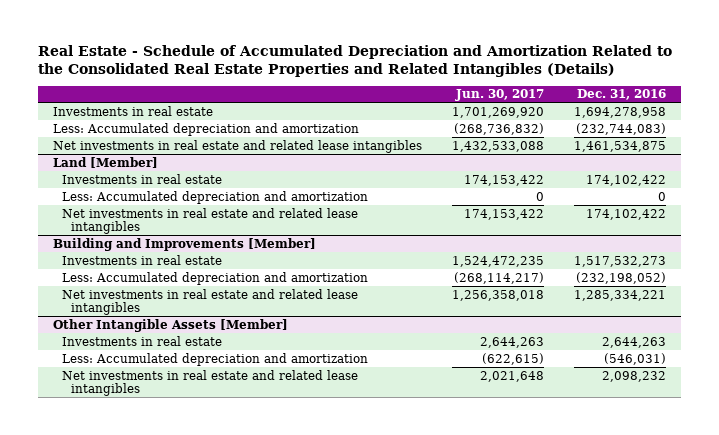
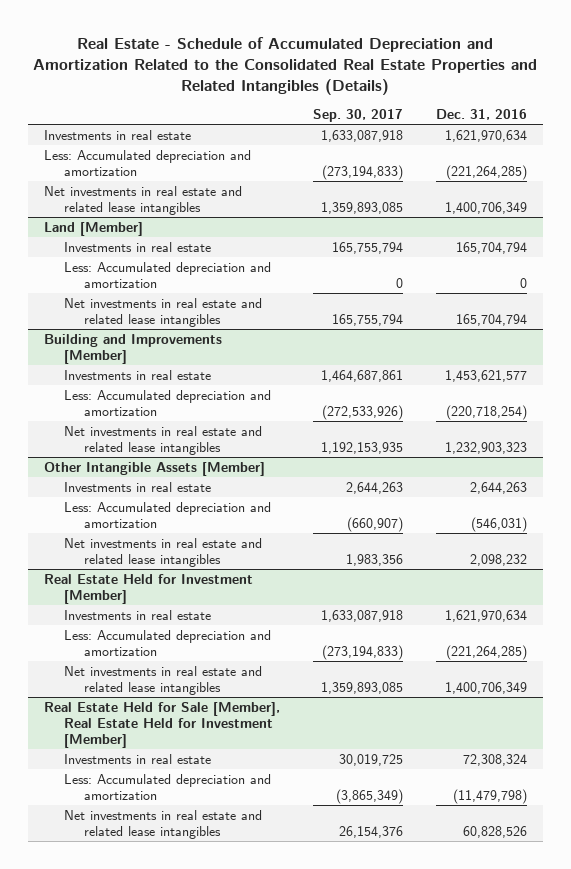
[454,89,544,102] Jun. 30, 2017 -> none
none -> [312,109,403,123] Sep. 30, 2017
[574,106,667,118] 1,694,278,958 -> [444,129,527,142] 1,621,970,634
[576,122,667,135] (232,744,083) -> [445,164,527,180] (221,264,285)
[574,140,667,152] 1,461,534,875 -> [444,201,527,214] 1,400,706,349
[586,174,667,186] 174,102,422 -> [455,241,527,254] 165,704,794
[586,208,667,220] 174,102,422 -> [455,313,527,326] 165,704,794
[574,255,667,267] 1,517,532,273 -> [444,369,527,382] 1,453,621,577
[576,271,667,284] (232,198,052) -> [445,404,527,420] (220,718,254)
[574,289,667,301] 1,285,334,221 -> [444,441,527,454] 1,232,903,323
none -> [44,573,254,604] Real Estate Held for Investment [Member]
none -> [63,609,211,620] Investments in real estate
none -> [63,629,271,656] Less: Accumulated depreciation and amortization
none -> [63,665,262,695] Net investments in real estate and related lease intangibles
none -> [44,701,281,748] Real Estate Held for Sale [Member], Real Estate Held for Investment [Member]
none -> [63,753,211,764] Investments in real estate
none -> [63,773,271,800] Less: Accumulated depreciation and amortization
none -> [63,809,262,839] Net investments in real estate and related lease intangibles

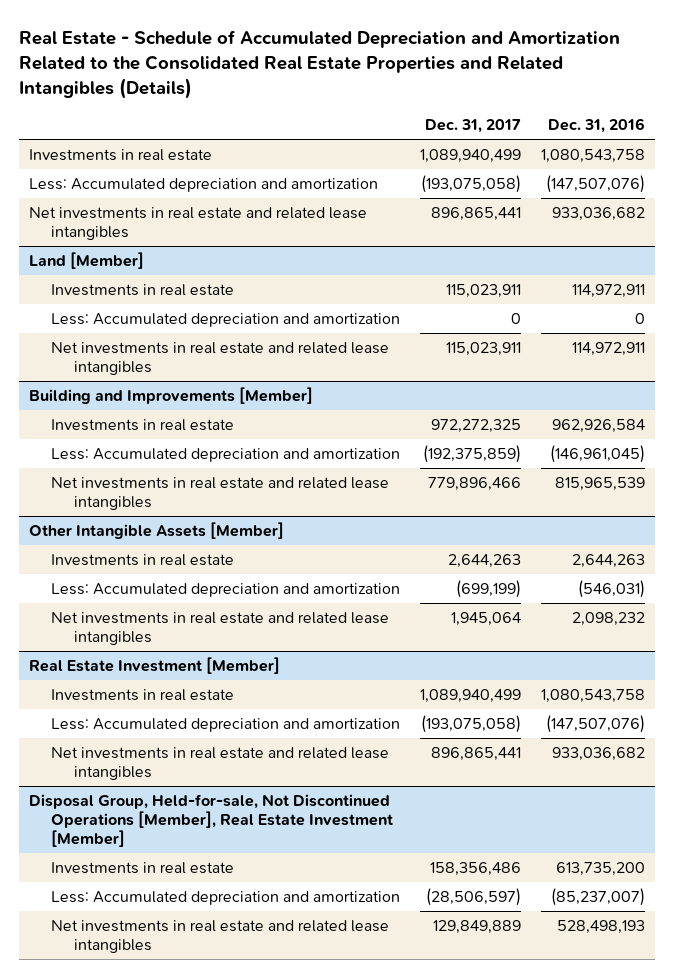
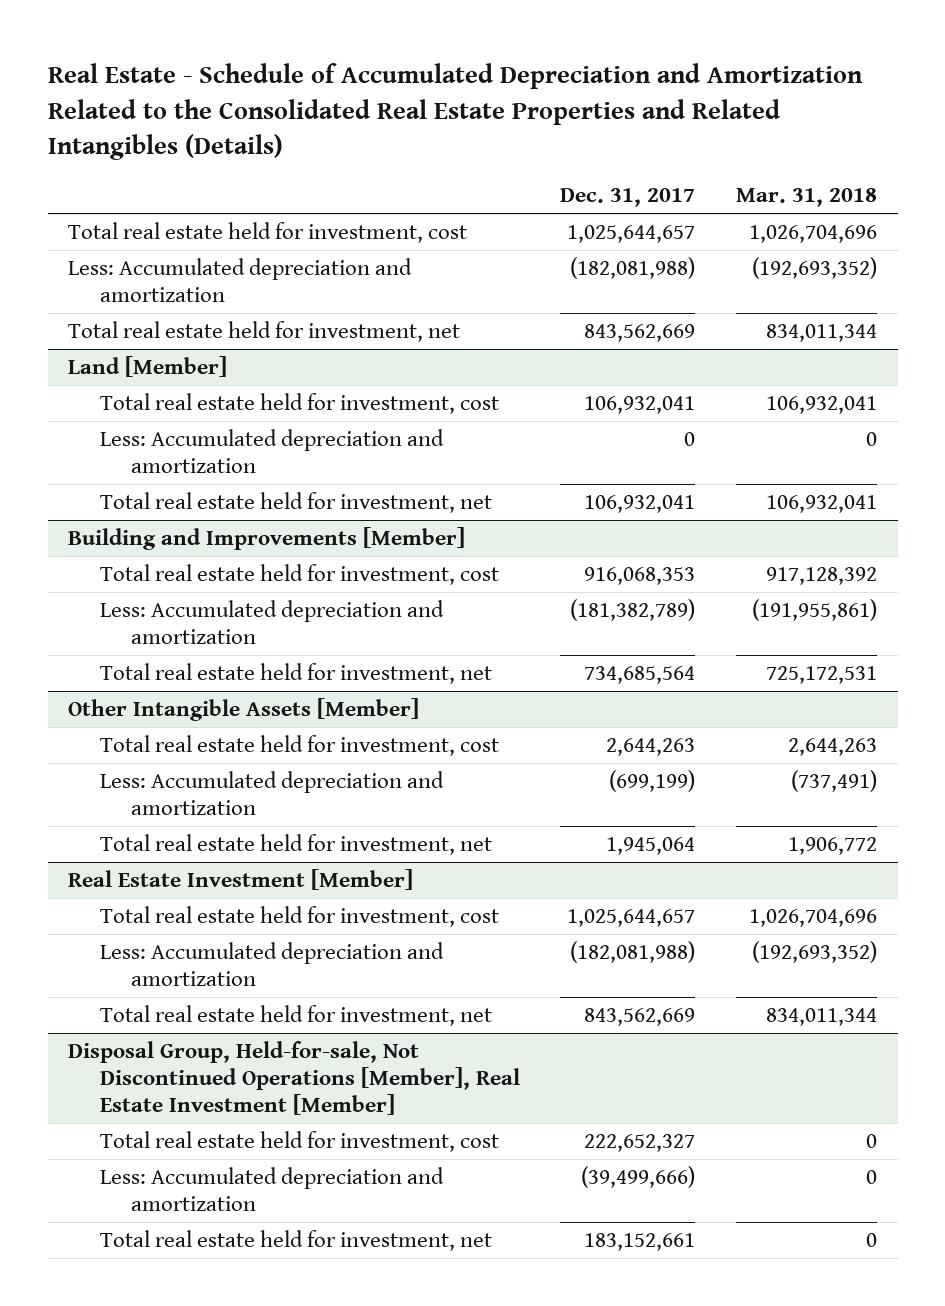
[548,118,646,134] Dec. 31, 2016 -> none
none -> [736,188,878,208] Mar. 31, 2018
[28,149,212,162] Investments in real estate -> [68,222,468,244] Total real estate held for investment, cost
[420,149,522,164] 1,089,940,499 -> [567,225,696,244] 1,025,644,657
[421,175,522,194] (193,075,058) -> [570,257,696,280] (182,081,988)
[28,207,367,240] Net investments in real estate and related lease intangibles -> [68,321,461,343] Total real estate held for investment, net
[431,207,522,222] 896,865,441 -> [584,324,696,343] 843,562,669
[51,284,235,297] Investments in real estate -> [99,393,499,415] Total real estate held for investment, cost
[446,284,522,299] 115,023,911 -> [584,396,696,415] 106,932,041
[51,342,390,375] Net investments in real estate and related lease intangibles -> [99,492,492,514] Total real estate held for investment, net
[446,342,522,357] 115,023,911 -> [584,495,696,514] 106,932,041
[51,419,235,432] Investments in real estate -> [99,564,499,586] Total real estate held for investment, cost
[431,419,522,434] 972,272,325 -> [584,567,696,586] 916,068,353
[423,445,522,464] (192,375,859) -> [570,599,696,622] (181,382,789)
[51,477,390,510] Net investments in real estate and related lease intangibles -> [99,663,492,685] Total real estate held for investment, net
[428,477,522,492] 779,896,466 -> [584,666,696,685] 734,685,564
[51,554,235,567] Investments in real estate -> [99,735,499,757] Total real estate held for investment, cost
[51,612,390,645] Net investments in real estate and related lease intangibles -> [99,834,492,856] Total real estate held for investment, net
[51,689,235,702] Investments in real estate -> [99,906,499,928] Total real estate held for investment, cost
[420,689,522,704] 1,089,940,499 -> [567,909,696,928] 1,025,644,657
[421,715,522,734] (193,075,058) -> [570,941,696,964] (182,081,988)
[51,747,390,780] Net investments in real estate and related lease intangibles -> [99,1005,492,1027] Total real estate held for investment, net
[431,747,522,762] 896,865,441 -> [584,1008,696,1027] 843,562,669
[51,862,235,875] Investments in real estate -> [99,1131,499,1153] Total real estate held for investment, cost
[430,862,522,877] 158,356,486 -> [584,1134,696,1153] 222,652,327
[426,888,522,907] (28,506,597) -> [581,1166,696,1189] (39,499,666)
[51,920,390,953] Net investments in real estate and related lease intangibles -> [99,1230,492,1252] Total real estate held for investment, net
[433,920,522,935] 129,849,889 -> [584,1233,696,1252] 183,152,661

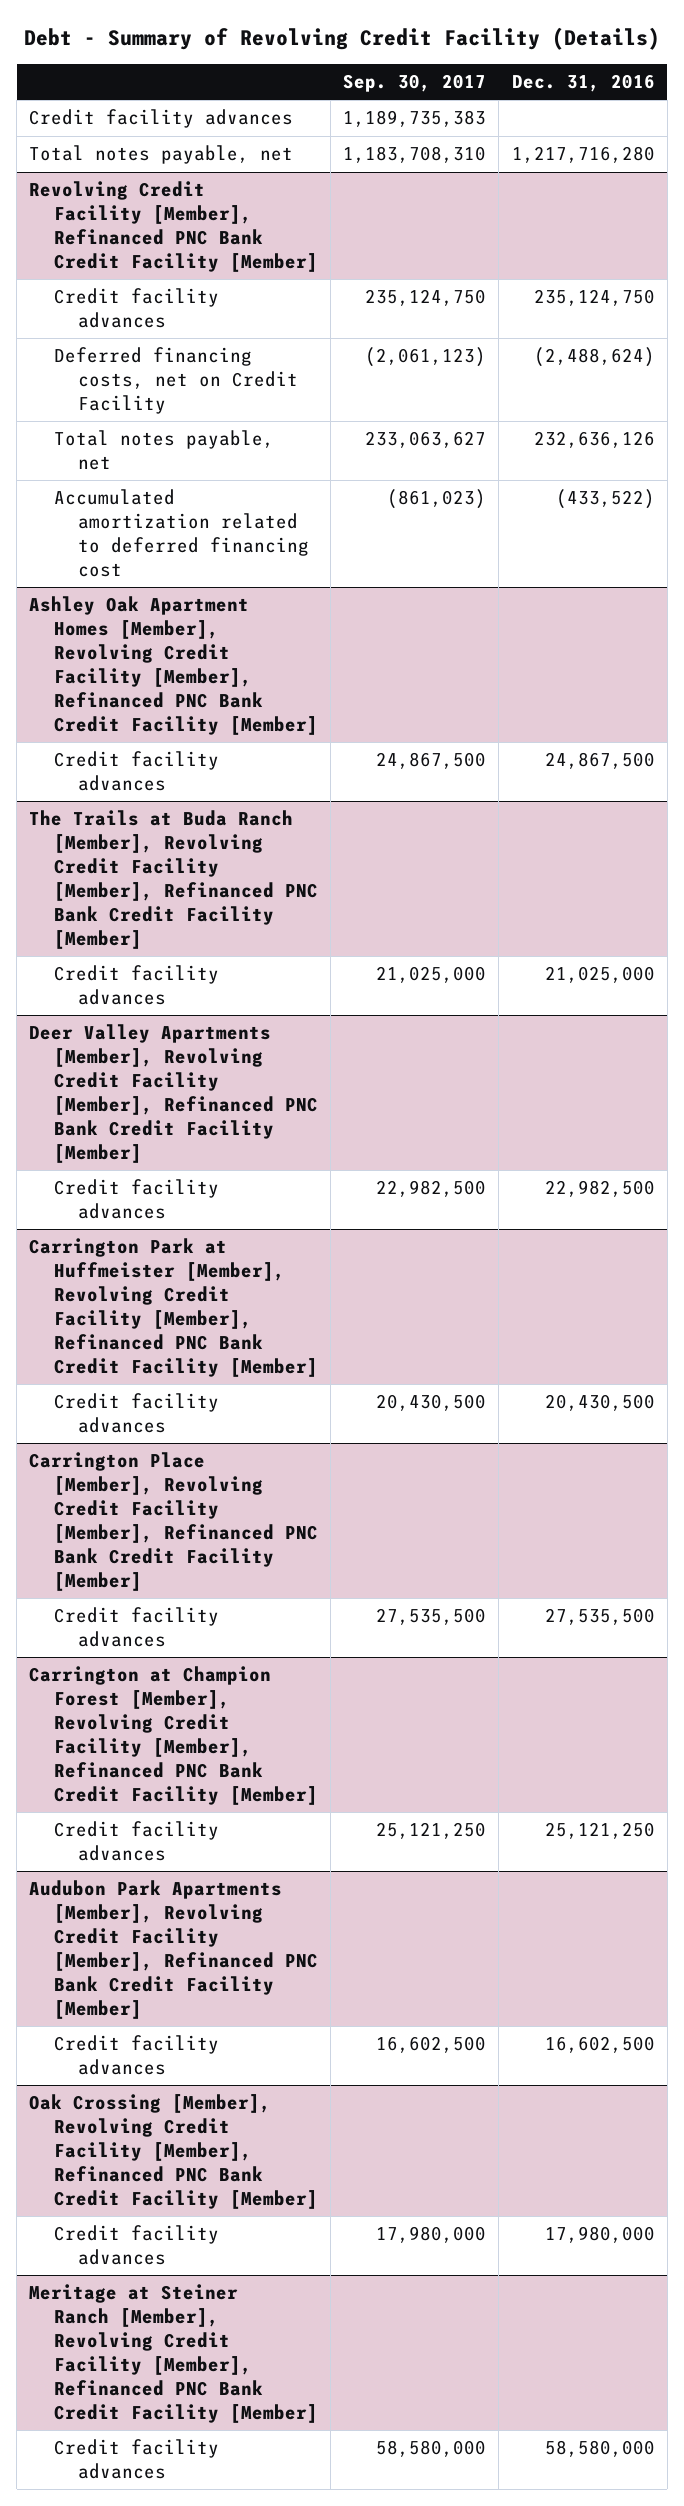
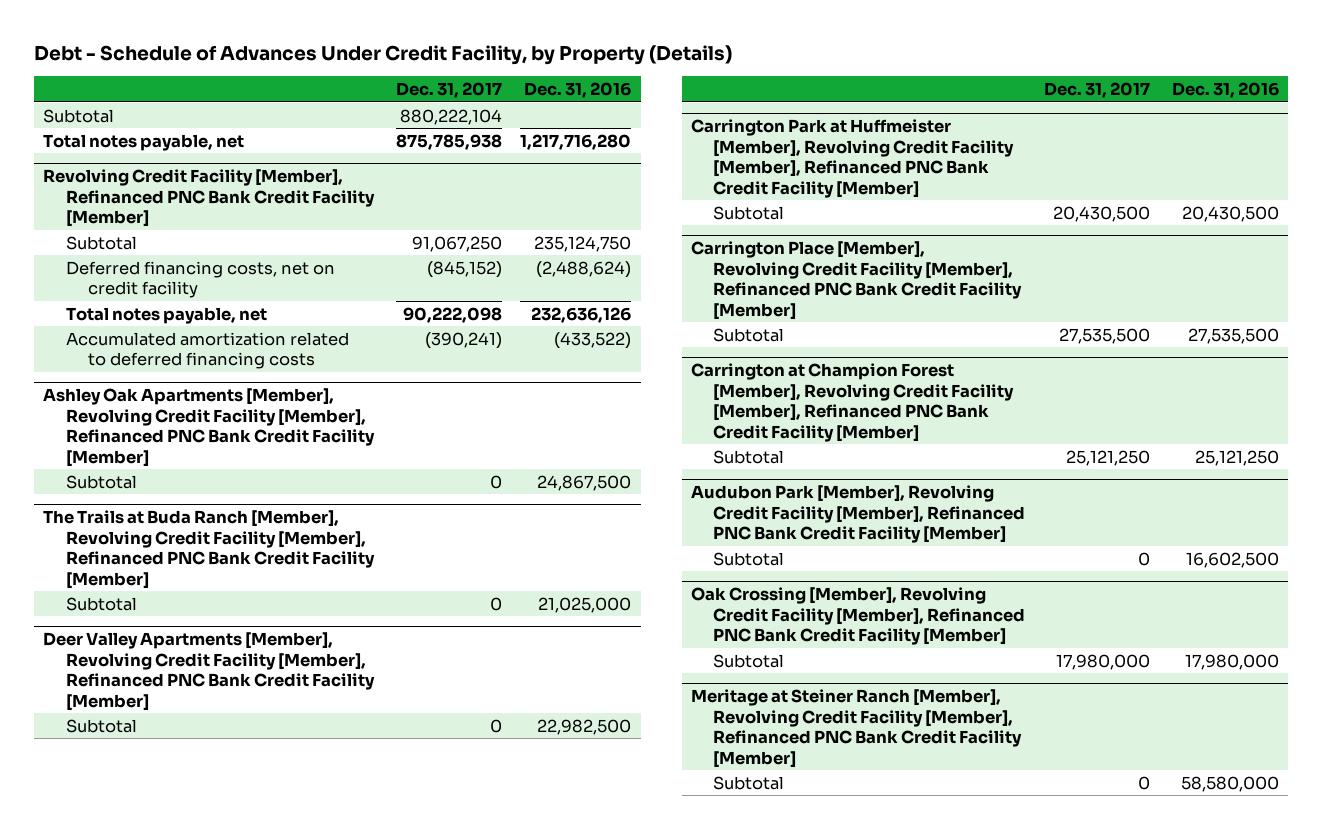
[23,27,660,51] Debt - Summary of Revolving Credit Facility (Details) -> [34,44,733,65] Debt - Schedule of Advances Under Credit Facility, by Property (Details)
[343,73,487,92] Sep. 30, 2017 -> none
none -> [396,82,503,99] Dec. 31, 2017
[29,109,294,129] Credit facility advances -> [43,108,115,123] Subtotal
[53,288,219,329] Credit facility advances -> [65,235,137,250] Subtotal
[53,347,298,415] Deferred financing costs, net on Credit Facility -> [65,260,335,299] Deferred financing costs, net on credit facility
[53,489,309,577] Accumulated amortization related to deferred financing cost -> [65,331,349,370] Accumulated amortization related to deferred financing costs
[29,596,318,735] Ashley Oak Apartment Homes [Member], Revolving Credit Facility [Member], Refinanced PNC Bank Credit Facility [Member] -> [43,387,375,467] Ashley Oak Apartments [Member], Revolving Credit Facility [Member], Refinanced PNC Bank Credit Facility [Member]
[53,751,219,792] Credit facility advances -> [65,474,137,489] Subtotal
[53,965,219,1006] Credit facility advances -> [65,596,137,611] Subtotal
[53,1179,219,1220] Credit facility advances -> [65,718,137,733] Subtotal
[53,1393,219,1434] Credit facility advances -> [713,205,785,220] Subtotal
[53,1607,219,1648] Credit facility advances -> [713,327,785,342] Subtotal
[53,1821,219,1862] Credit facility advances -> [713,449,785,464] Subtotal
[29,1880,318,2019] Audubon Park Apartments [Member], Revolving Credit Facility [Member], Refinanced PNC Bank Credit Facility [Member] -> [691,484,1026,544] Audubon Park [Member], Revolving Credit Facility [Member], Refinanced PNC Bank Credit Facility [Member]
[53,2035,219,2076] Credit facility advances -> [713,551,785,566] Subtotal
[53,2225,219,2266] Credit facility advances -> [713,653,785,668] Subtotal
[53,2439,219,2480] Credit facility advances -> [713,775,785,790] Subtotal

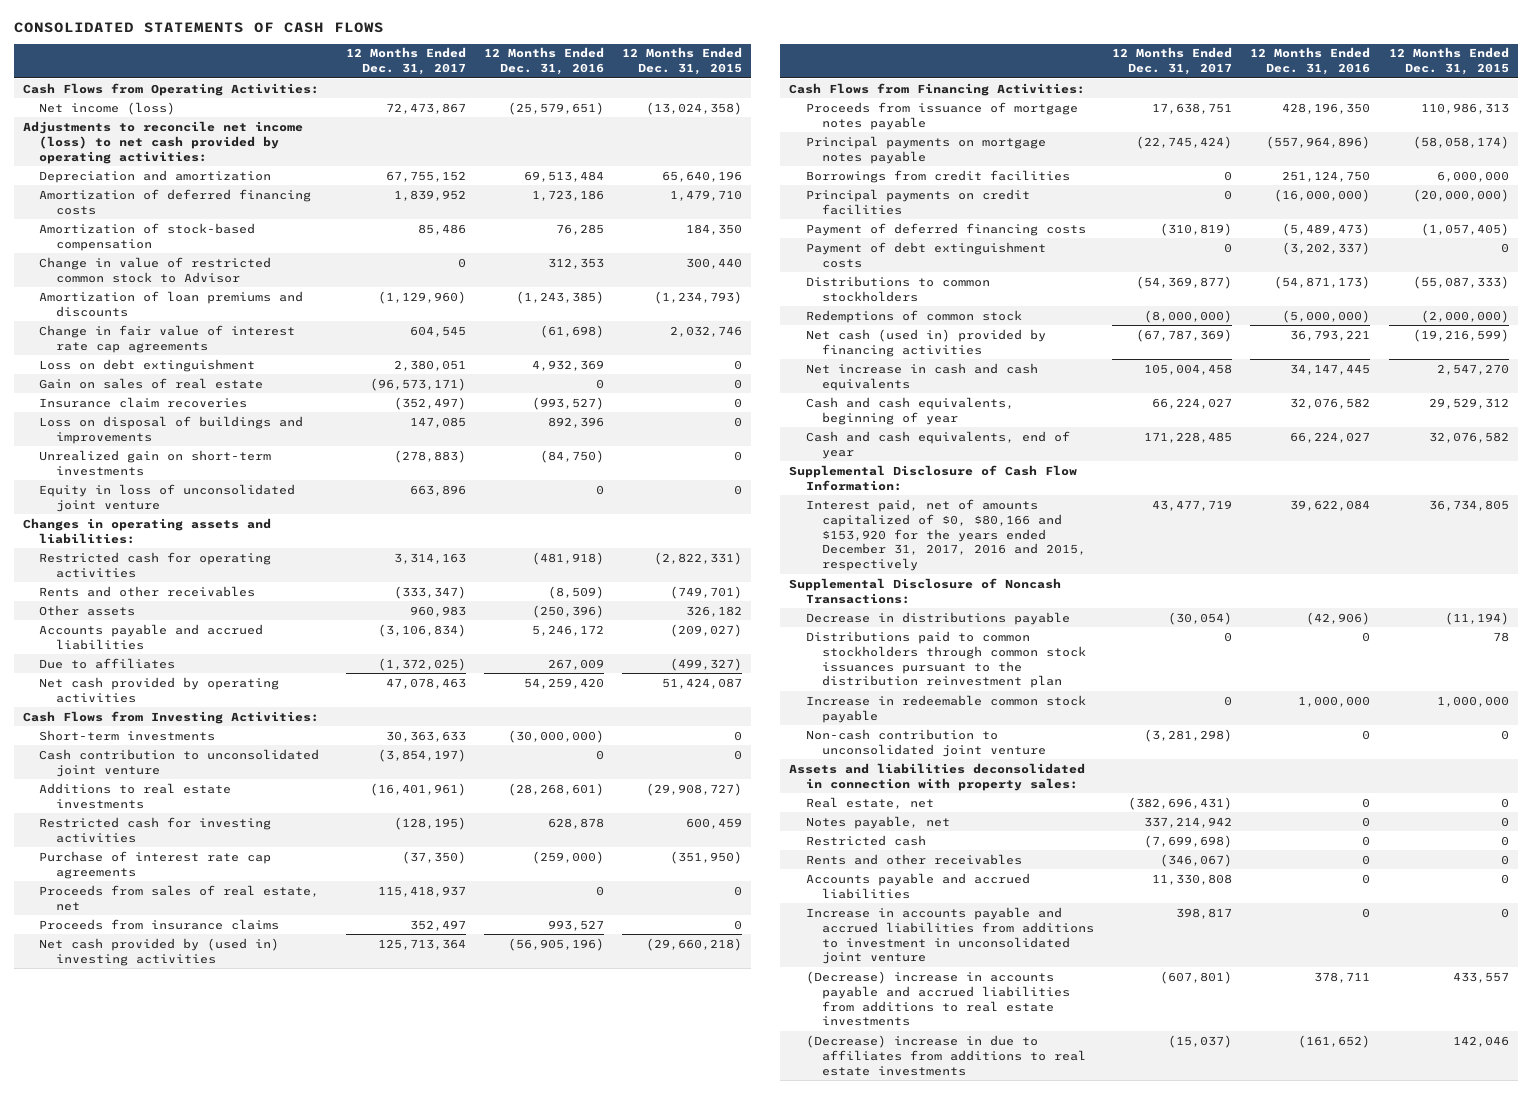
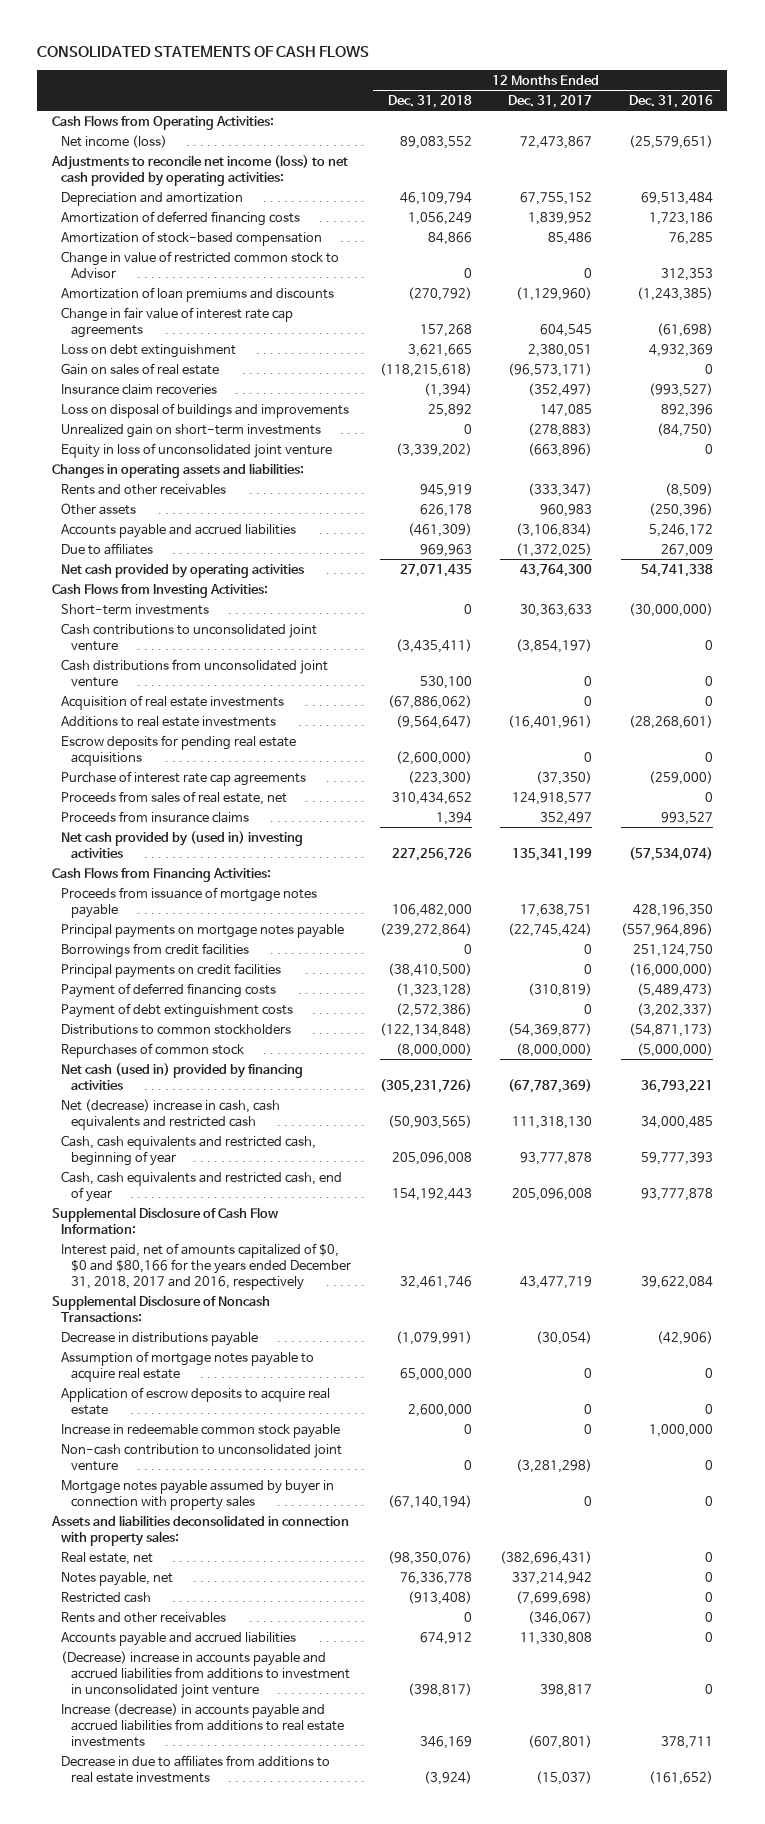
[622,47,743,76] 12 Months Ended Dec. 31, 2015 -> none
none -> [387,94,472,108] Dec. 31, 2018
[409,484,466,496] 663,896 -> [528,442,593,457] (663,896)
[39,551,272,578] Restricted cash for operating activities -> none
[385,677,466,689] 47,078,463 -> [520,563,593,577] 43,764,300
[523,677,604,689] 54,259,420 -> [641,563,714,577] 54,741,338
[39,748,320,777] Cash contribution to unconsolidated joint venture -> [61,622,318,651] Cash contributions to unconsolidated joint venture
none -> [61,658,329,687] Cash distributions from unconsolidated joint venture
none -> [61,694,285,710] Acquisition of real estate investments
[39,816,272,843] Restricted cash for investing activities -> none
none -> [61,734,297,766] Escrow deposits for pending real estate acquisitions
[377,885,466,897] 115,418,937 -> [512,791,593,805] 124,918,577
[377,938,466,950] 125,713,364 -> [512,847,593,861] 135,341,199
[507,937,604,951] (56,905,196) -> [629,846,714,861] (57,534,074)
[805,309,1022,323] Redemptions of common stock -> [61,1042,245,1058] Repurchases of common stock
[805,362,1038,391] Net increase in cash and cash equivalents -> [61,1098,281,1130] Net (decrease) increase in cash, cash equivalents and restricted cash
[1144,363,1233,375] 105,004,458 -> [512,1115,593,1129] 111,318,130
[1290,363,1371,375] 34,147,445 -> [641,1115,714,1129] 34,000,485
[805,396,1014,425] Cash and cash equivalents, beginning of year -> [61,1134,317,1166] Cash, cash equivalents and restricted cash, beginning of year
[1152,397,1233,409] 66,224,027 -> [520,1151,593,1165] 93,777,878
[1290,397,1371,409] 32,076,582 -> [641,1151,714,1165] 59,777,393
[805,430,1070,459] Cash and cash equivalents, end of year -> [61,1170,343,1202] Cash, cash equivalents and restricted cash, end of year
[1144,431,1233,443] 171,228,485 -> [512,1187,593,1201] 205,096,008
[1290,431,1371,443] 66,224,027 -> [641,1187,714,1201] 93,777,878
[805,498,1087,572] Interest paid, net of amounts capitalized of $0, $80,166 and $153,920 for the years ended December 31, 2017, 2016 and 2015, respectively -> [61,1242,352,1291] Interest paid, net of amounts capitalized of $0, $0 and $80,166 for the years ended December 31, 2018, 2017 and 2016, respectively
[805,630,1087,689] Distributions paid to common stockholders through common stock issuances pursuant to the distribution reinvestment plan -> none
none -> [61,1350,315,1382] Assumption of mortgage notes payable to acquire real estate
none -> [61,1386,331,1415] Application of escrow deposits to acquire real estate
none -> [61,1479,335,1510] Mortgage notes payable assumed by buyer in connection with property sales
[805,906,1095,965] Increase in accounts payable and accrued liabilities from additions to investment in unconsolidated joint venture -> [61,1650,351,1699] (Decrease) increase in accounts payable and accrued liabilities from additions to investment in unconsolidated joint venture
[805,970,1071,1027] (Decrease) increase in accounts payable and accrued liabilities from additions to real estate investments -> [61,1702,345,1748] Increase (decrease) in accounts payable and accrued liabilities from additions to real estate investments
[805,1034,1087,1076] (Decrease) increase in due to affiliates from additions to real estate investments -> [61,1754,331,1783] Decrease in due to affiliates from additions to real estate investments

